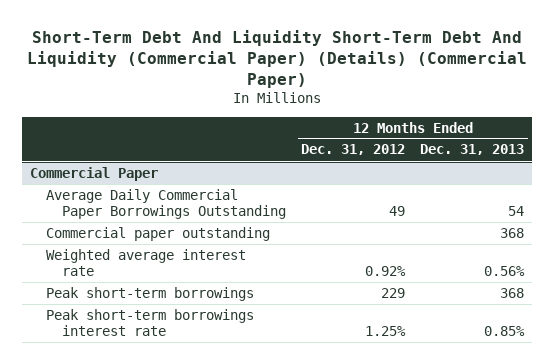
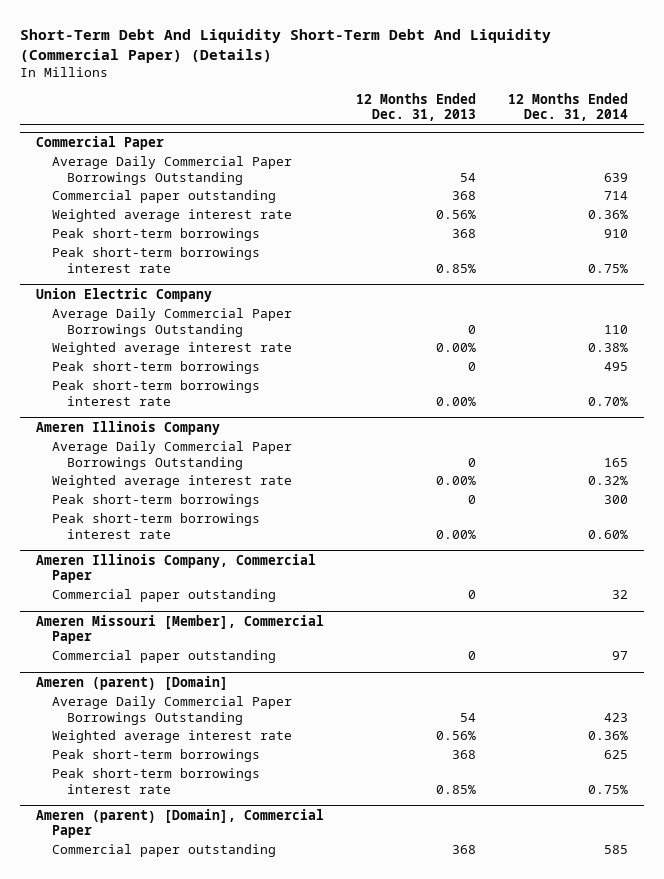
[26,30,527,89] Short-Term Debt And Liquidity Short-Term Debt And Liquidity (Commercial Paper) (Details) (Commercial Paper) -> [20,28,552,63] Short-Term Debt And Liquidity Short-Term Debt And Liquidity (Commercial Paper) (Details)
[301,144,406,156] Dec. 31, 2012 -> none
none -> [507,92,628,122] 12 Months Ended Dec. 31, 2014
none -> [35,287,212,302] Union Electric Company
none -> [51,307,292,337] Average Daily Commercial Paper Borrowings Outstanding
none -> [51,341,292,355] Weighted average interest rate
none -> [51,360,260,374] Peak short-term borrowings
none -> [51,379,260,406] Peak short-term borrowings interest rate
none -> [35,420,220,435] Ameren Illinois Company
none -> [51,440,292,470] Average Daily Commercial Paper Borrowings Outstanding
none -> [51,474,292,488] Weighted average interest rate
none -> [51,493,260,507] Peak short-term borrowings
none -> [51,512,260,539] Peak short-term borrowings interest rate
none -> [35,553,316,584] Ameren Illinois Company, Commercial Paper
none -> [51,588,276,602] Commercial paper outstanding
none -> [35,614,324,645] Ameren Missouri [Member], Commercial Paper
none -> [51,649,276,663] Commercial paper outstanding
none -> [35,675,228,690] Ameren (parent) [Domain]
none -> [51,695,292,725] Average Daily Commercial Paper Borrowings Outstanding
none -> [51,729,292,743] Weighted average interest rate
none -> [51,748,260,762] Peak short-term borrowings
none -> [51,767,260,794] Peak short-term borrowings interest rate
none -> [35,808,324,839] Ameren (parent) [Domain], Commercial Paper
none -> [51,843,276,857] Commercial paper outstanding

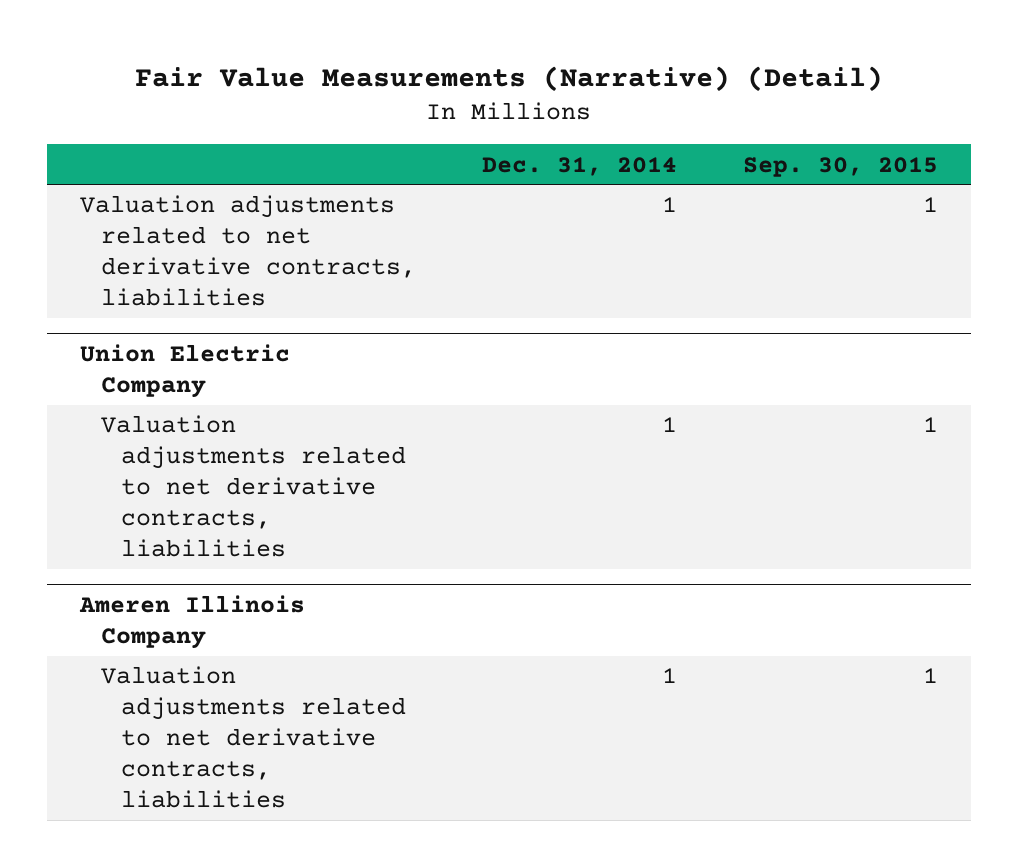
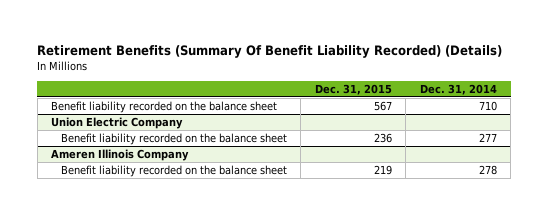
[135,65,884,92] Fair Value Measurements (Narrative) (Detail) -> [37,44,503,58] Retirement Benefits (Summary Of Benefit Liability Recorded) (Details)
[743,156,939,177] Sep. 30, 2015 -> none
none -> [314,83,392,95] Dec. 31, 2015
[80,195,416,307] Valuation adjustments related to net derivative contracts, liabilities -> none
none -> [51,101,278,114] Benefit liability recorded on the balance sheet
[100,415,407,558] Valuation adjustments related to net derivative contracts, liabilities -> none
none -> [60,133,287,146] Benefit liability recorded on the balance sheet
[100,666,407,809] Valuation adjustments related to net derivative contracts, liabilities -> none
none -> [60,165,287,178] Benefit liability recorded on the balance sheet

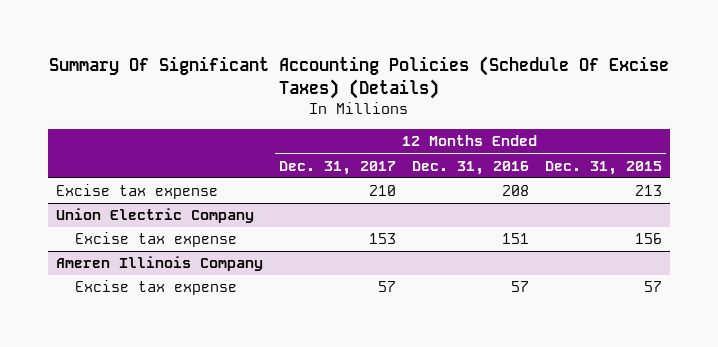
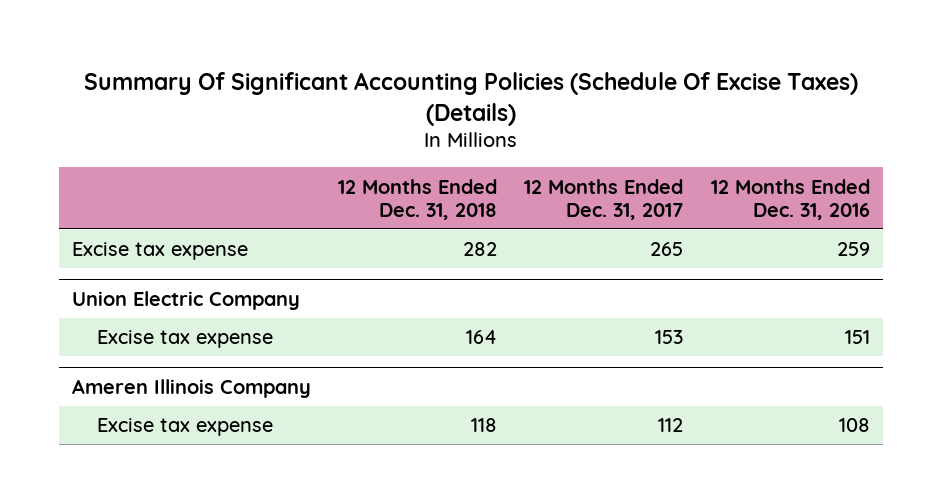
[544,160,662,175] Dec. 31, 2015 -> none
none -> [338,178,498,220] 12 Months Ended Dec. 31, 2018
[368,185,396,197] 210 -> [650,242,684,257] 265
[501,185,529,197] 208 -> [836,242,870,257] 259
[377,281,396,293] 57 -> [658,418,684,433] 112
[510,281,529,293] 57 -> [838,418,870,433] 108

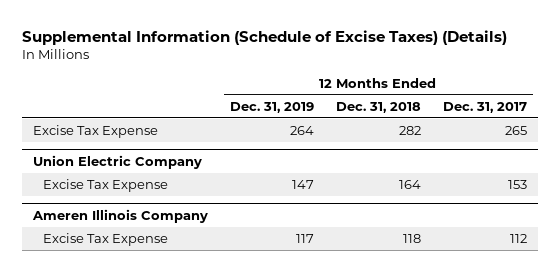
[83,71,858,126] Summary Of Significant Accounting Policies (Schedule Of Excise Taxes) (Details) -> [21,29,507,45] Supplemental Information (Schedule of Excise Taxes) (Details)
[710,178,870,220] 12 Months Ended Dec. 31, 2016 -> none
none -> [229,101,314,113] Dec. 31, 2019
[72,242,249,261] Excise tax expense -> [32,124,158,138] Excise Tax Expense
[96,330,273,349] Excise tax expense -> [43,178,169,192] Excise Tax Expense
[96,418,273,437] Excise tax expense -> [43,232,169,246] Excise Tax Expense

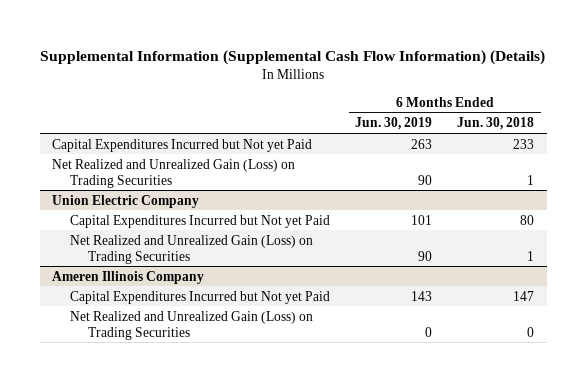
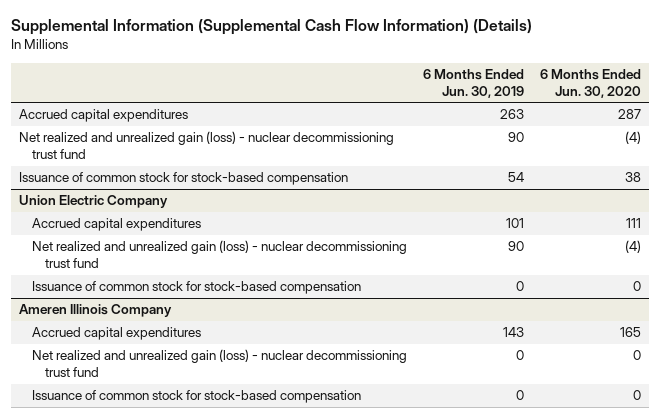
[457,117,535,131] Jun. 30, 2018 -> none
none -> [540,68,642,98] 6 Months Ended Jun. 30, 2020
[52,158,296,188] Net Realized and Unrealized Gain (Loss) on Trading Securities -> none
[52,138,313,152] Capital Expenditures Incurred but Not yet Paid -> [18,109,188,123] Accrued capital expenditures
none -> [18,131,394,160] Net realized and unrealized gain (loss) - nuclear decommissioning trust fund
none -> [18,172,348,186] Issuance of common stock for stock-based compensation
[70,234,314,264] Net Realized and Unrealized Gain (Loss) on Trading Securities -> none
[70,214,331,228] Capital Expenditures Incurred but Not yet Paid -> [31,218,201,232] Accrued capital expenditures
none -> [31,240,407,269] Net realized and unrealized gain (loss) - nuclear decommissioning trust fund
none -> [31,281,361,295] Issuance of common stock for stock-based compensation
[70,310,314,340] Net Realized and Unrealized Gain (Loss) on Trading Securities -> none
[70,290,331,304] Capital Expenditures Incurred but Not yet Paid -> [31,327,201,341] Accrued capital expenditures
none -> [31,349,407,378] Net realized and unrealized gain (loss) - nuclear decommissioning trust fund
none -> [31,390,361,404] Issuance of common stock for stock-based compensation

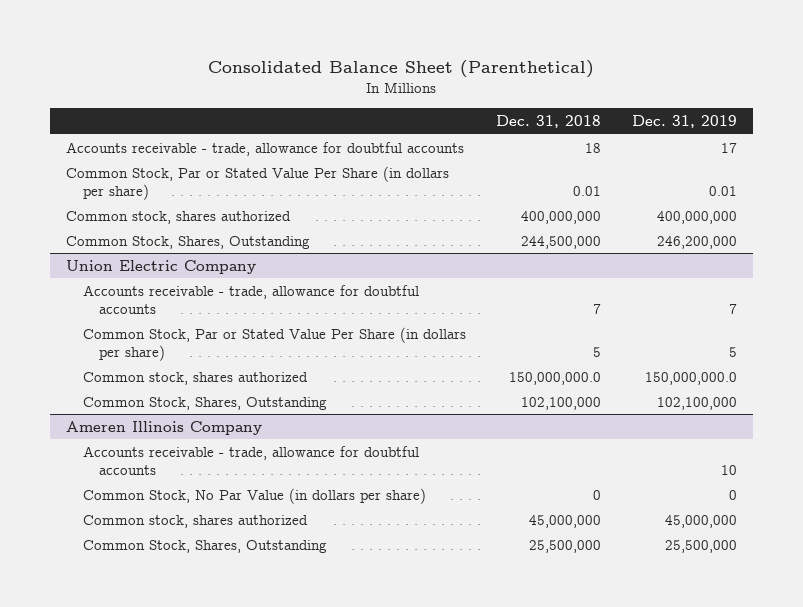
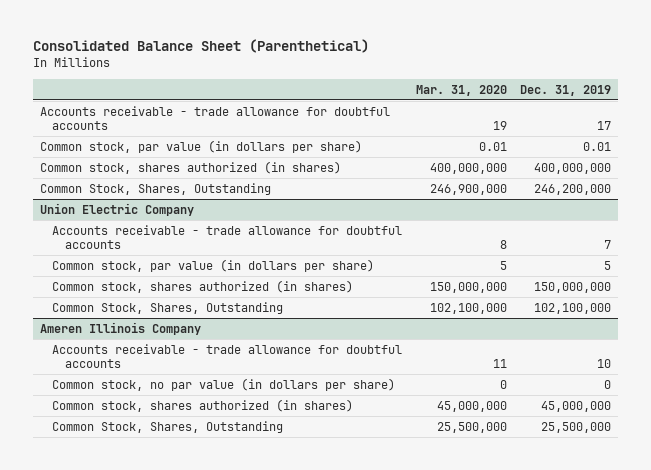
[496,114,602,128] Dec. 31, 2018 -> none
none -> [415,84,507,96] Mar. 31, 2020
[65,141,464,156] Accounts receivable - trade, allowance for doubtful accounts -> [39,105,390,130] Accounts receivable - trade allowance for doubtful accounts
[65,165,449,200] Common Stock, Par or Stated Value Per Share (in dollars per share) -> [39,139,362,153] Common stock, par value (in dollars per share)
[65,210,291,224] Common stock, shares authorized -> [39,160,341,174] Common stock, shares authorized (in shares)
[82,284,419,314] Accounts receivable - trade, allowance for doubtful accounts -> [52,224,403,249] Accounts receivable - trade allowance for doubtful accounts
[82,326,466,361] Common Stock, Par or Stated Value Per Share (in dollars per share) -> [52,258,375,272] Common stock, par value (in dollars per share)
[82,371,308,385] Common stock, shares authorized -> [52,279,354,293] Common stock, shares authorized (in shares)
[645,371,738,385] 150,000,000.0 -> [534,281,612,293] 150,000,000
[82,445,419,475] Accounts receivable - trade, allowance for doubtful accounts -> [52,343,403,368] Accounts receivable - trade allowance for doubtful accounts
[82,487,426,504] Common Stock, No Par Value (in dollars per share) -> [52,377,396,391] Common stock, no par value (in dollars per share)
[82,514,308,528] Common stock, shares authorized -> [52,398,354,412] Common stock, shares authorized (in shares)

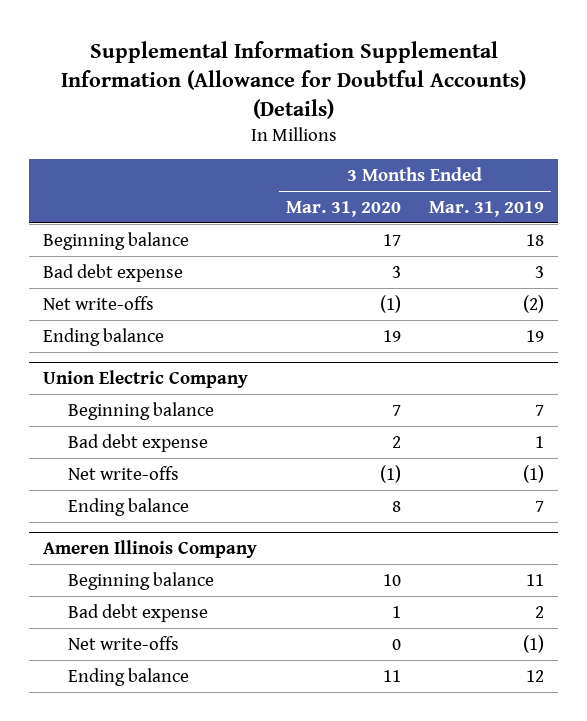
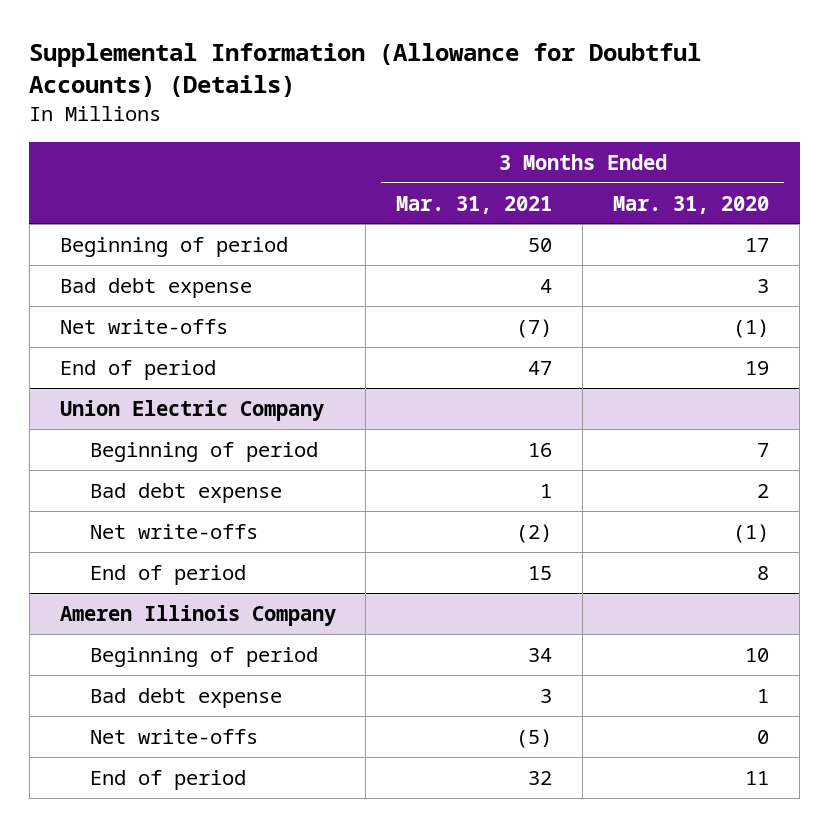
[60,40,526,119] Supplemental Information Supplemental Information (Allowance for Doubtful Accounts) (Details) -> [29,43,702,98] Supplemental Information (Allowance for Doubtful Accounts) (Details)
[429,200,545,217] Mar. 31, 2019 -> none
none -> [396,195,553,214] Mar. 31, 2021
[43,231,190,250] Beginning balance -> [59,236,288,257] Beginning of period
[43,327,165,346] Ending balance -> [59,359,216,380] End of period
[68,401,215,420] Beginning balance -> [90,441,319,462] Beginning of period
[68,497,190,516] Ending balance -> [90,564,247,585] End of period
[68,571,215,590] Beginning balance -> [90,646,319,667] Beginning of period
[68,667,190,686] Ending balance -> [90,769,247,790] End of period

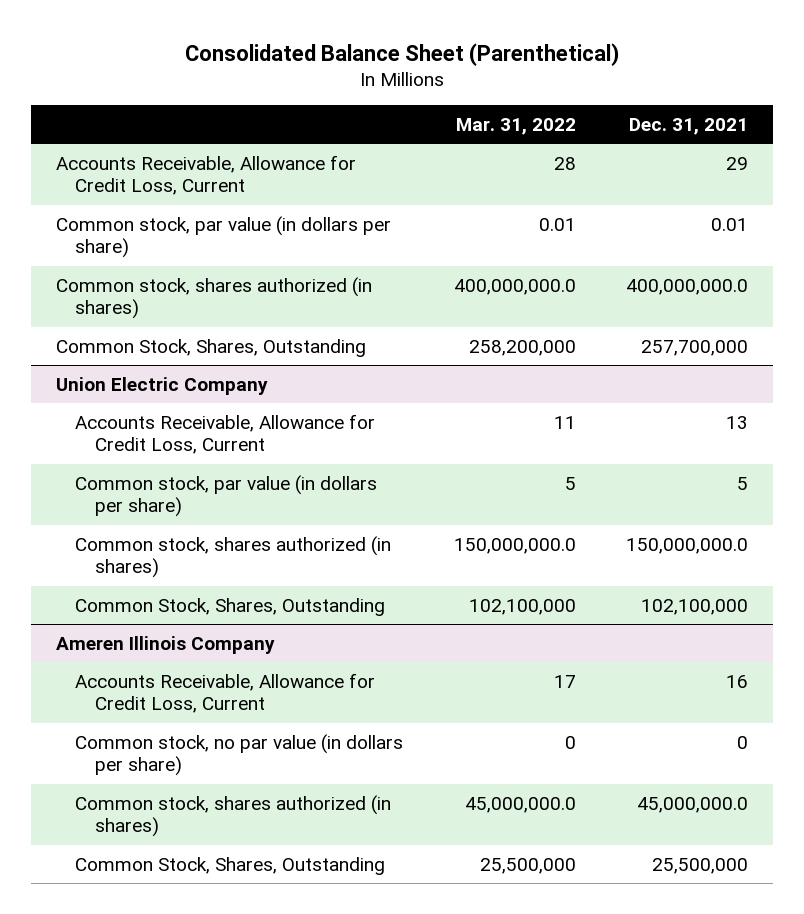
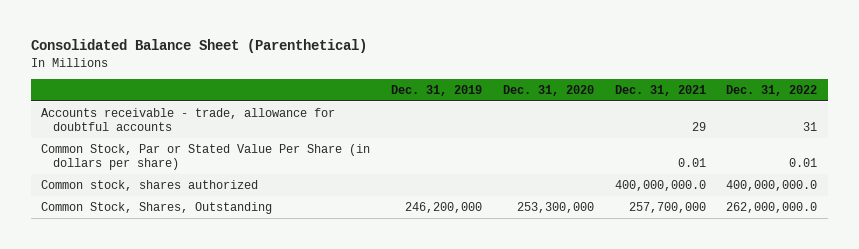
[455,117,576,135] Mar. 31, 2022 -> none
none -> [391,84,483,96] Dec. 31, 2019
none -> [502,84,594,96] Dec. 31, 2020
none -> [726,84,818,96] Dec. 31, 2022
[56,154,357,196] Accounts Receivable, Allowance for Credit Loss, Current -> [41,107,336,132] Accounts receivable - trade, allowance for doubtful accounts
[56,215,392,259] Common stock, par value (in dollars per share) -> [41,143,371,171] Common Stock, Par or Stated Value Per Share (in dollars per share)
[56,276,373,320] Common stock, shares authorized (in shares) -> [41,179,259,191] Common stock, shares authorized
[56,376,269,395] Union Electric Company -> none
[75,413,376,455] Accounts Receivable, Allowance for Credit Loss, Current -> none
[75,474,378,518] Common stock, par value (in dollars per share) -> none
[75,535,392,579] Common stock, shares authorized (in shares) -> none
[75,597,386,616] Common Stock, Shares, Outstanding -> none
[56,635,276,654] Ameren Illinois Company -> none
[75,672,376,714] Accounts Receivable, Allowance for Credit Loss, Current -> none
[75,733,404,777] Common stock, no par value (in dollars per share) -> none
[75,794,392,838] Common stock, shares authorized (in shares) -> none
[75,856,386,875] Common Stock, Shares, Outstanding -> none

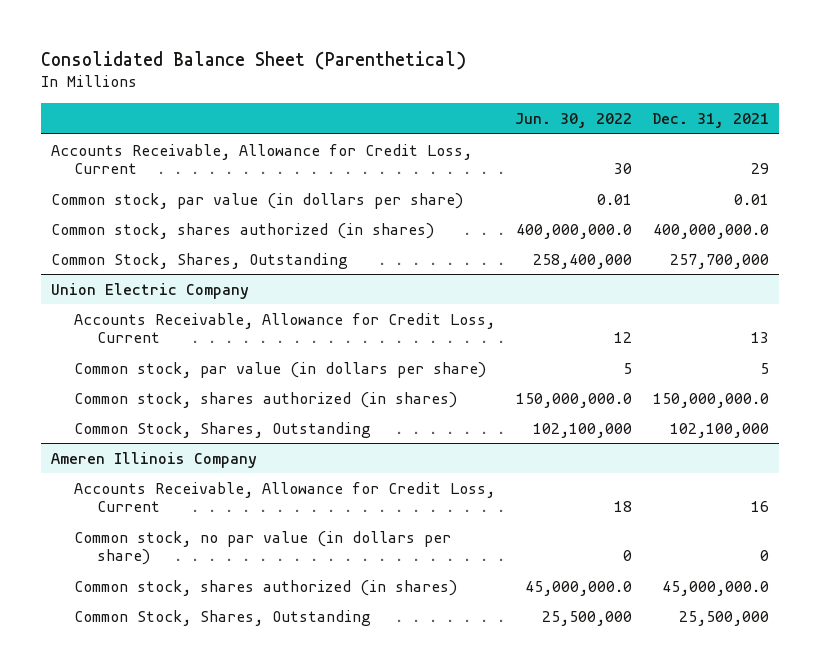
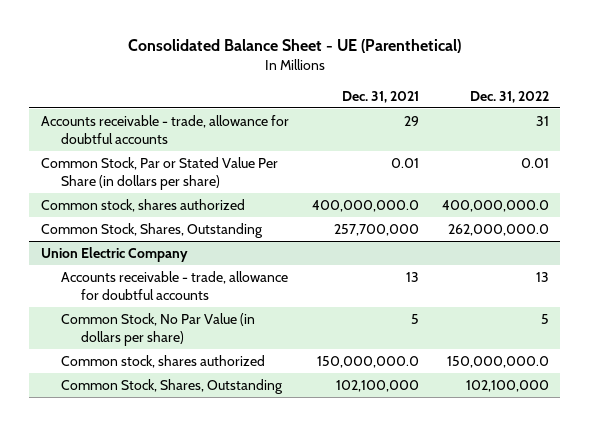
[40,50,466,70] Consolidated Balance Sheet (Parenthetical) -> [127,39,461,54] Consolidated Balance Sheet - UE (Parenthetical)
[515,112,633,128] Jun. 30, 2022 -> none
none -> [469,90,549,103] Dec. 31, 2022
[50,143,472,175] Accounts Receivable, Allowance for Credit Loss, Current -> [40,114,289,144] Accounts receivable - trade, allowance for doubtful accounts
[50,192,463,209] Common stock, par value (in dollars per share) -> [40,156,278,190] Common Stock, Par or Stated Value Per Share (in dollars per share)
[50,222,434,239] Common stock, shares authorized (in shares) -> [40,198,245,212] Common stock, shares authorized
[74,312,496,344] Accounts Receivable, Allowance for Credit Loss, Current -> [60,270,288,300] Accounts receivable - trade, allowance for doubtful accounts
[74,361,487,378] Common stock, par value (in dollars per share) -> [60,312,255,346] Common Stock, No Par Value (in dollars per share)
[74,391,458,408] Common stock, shares authorized (in shares) -> [60,354,265,368] Common stock, shares authorized
[50,451,257,468] Ameren Illinois Company -> none
[74,481,496,513] Accounts Receivable, Allowance for Credit Loss, Current -> none
[74,530,452,566] Common stock, no par value (in dollars per share) -> none
[74,579,458,596] Common stock, shares authorized (in shares) -> none
[74,609,372,626] Common Stock, Shares, Outstanding -> none

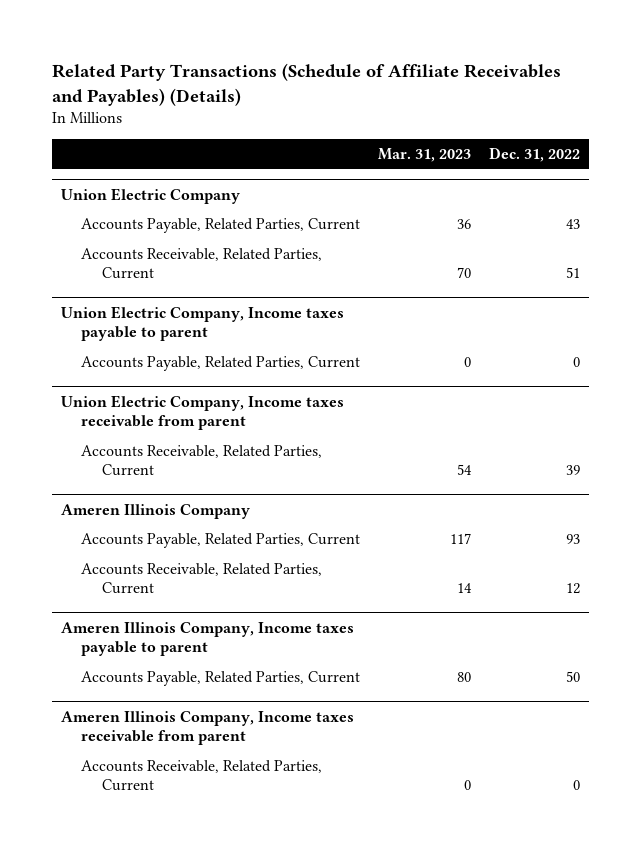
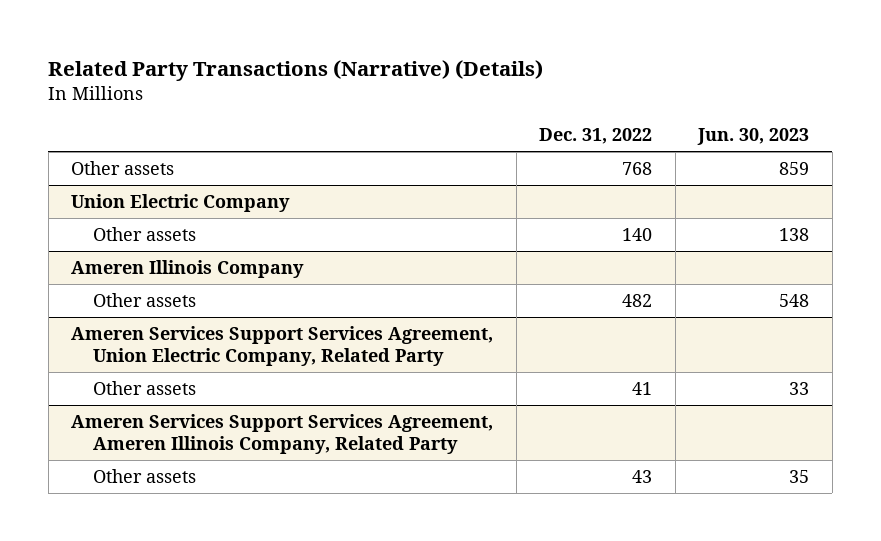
[52,62,562,106] Related Party Transactions (Schedule of Affiliate Receivables and Payables) (Details) -> [48,59,544,81] Related Party Transactions (Narrative) (Details)
[378,148,472,163] Mar. 31, 2023 -> none
none -> [697,128,810,146] Jun. 30, 2023
none -> [71,161,175,176] Other assets
[81,218,361,234] Accounts Payable, Related Parties, Current -> none
[81,248,323,280] Accounts Receivable, Related Parties, Current -> none
[61,305,345,341] Union Electric Company, Income taxes payable to parent -> none
[81,356,361,372] Accounts Payable, Related Parties, Current -> none
[61,394,345,430] Union Electric Company, Income taxes receivable from parent -> none
[81,445,323,477] Accounts Receivable, Related Parties, Current -> none
none -> [92,227,196,242] Other assets
[81,533,361,549] Accounts Payable, Related Parties, Current -> none
[81,563,323,595] Accounts Receivable, Related Parties, Current -> none
[61,621,355,656] Ameren Illinois Company, Income taxes payable to parent -> none
[81,671,361,687] Accounts Payable, Related Parties, Current -> none
[61,710,355,745] Ameren Illinois Company, Income taxes receivable from parent -> none
[81,760,323,792] Accounts Receivable, Related Parties, Current -> none
none -> [92,293,196,308] Other assets
none -> [71,326,494,366] Ameren Services Support Services Agreement, Union Electric Company, Related Party
none -> [92,381,196,396] Other assets
none -> [71,414,494,454] Ameren Services Support Services Agreement, Ameren Illinois Company, Related Party
none -> [92,469,196,484] Other assets

